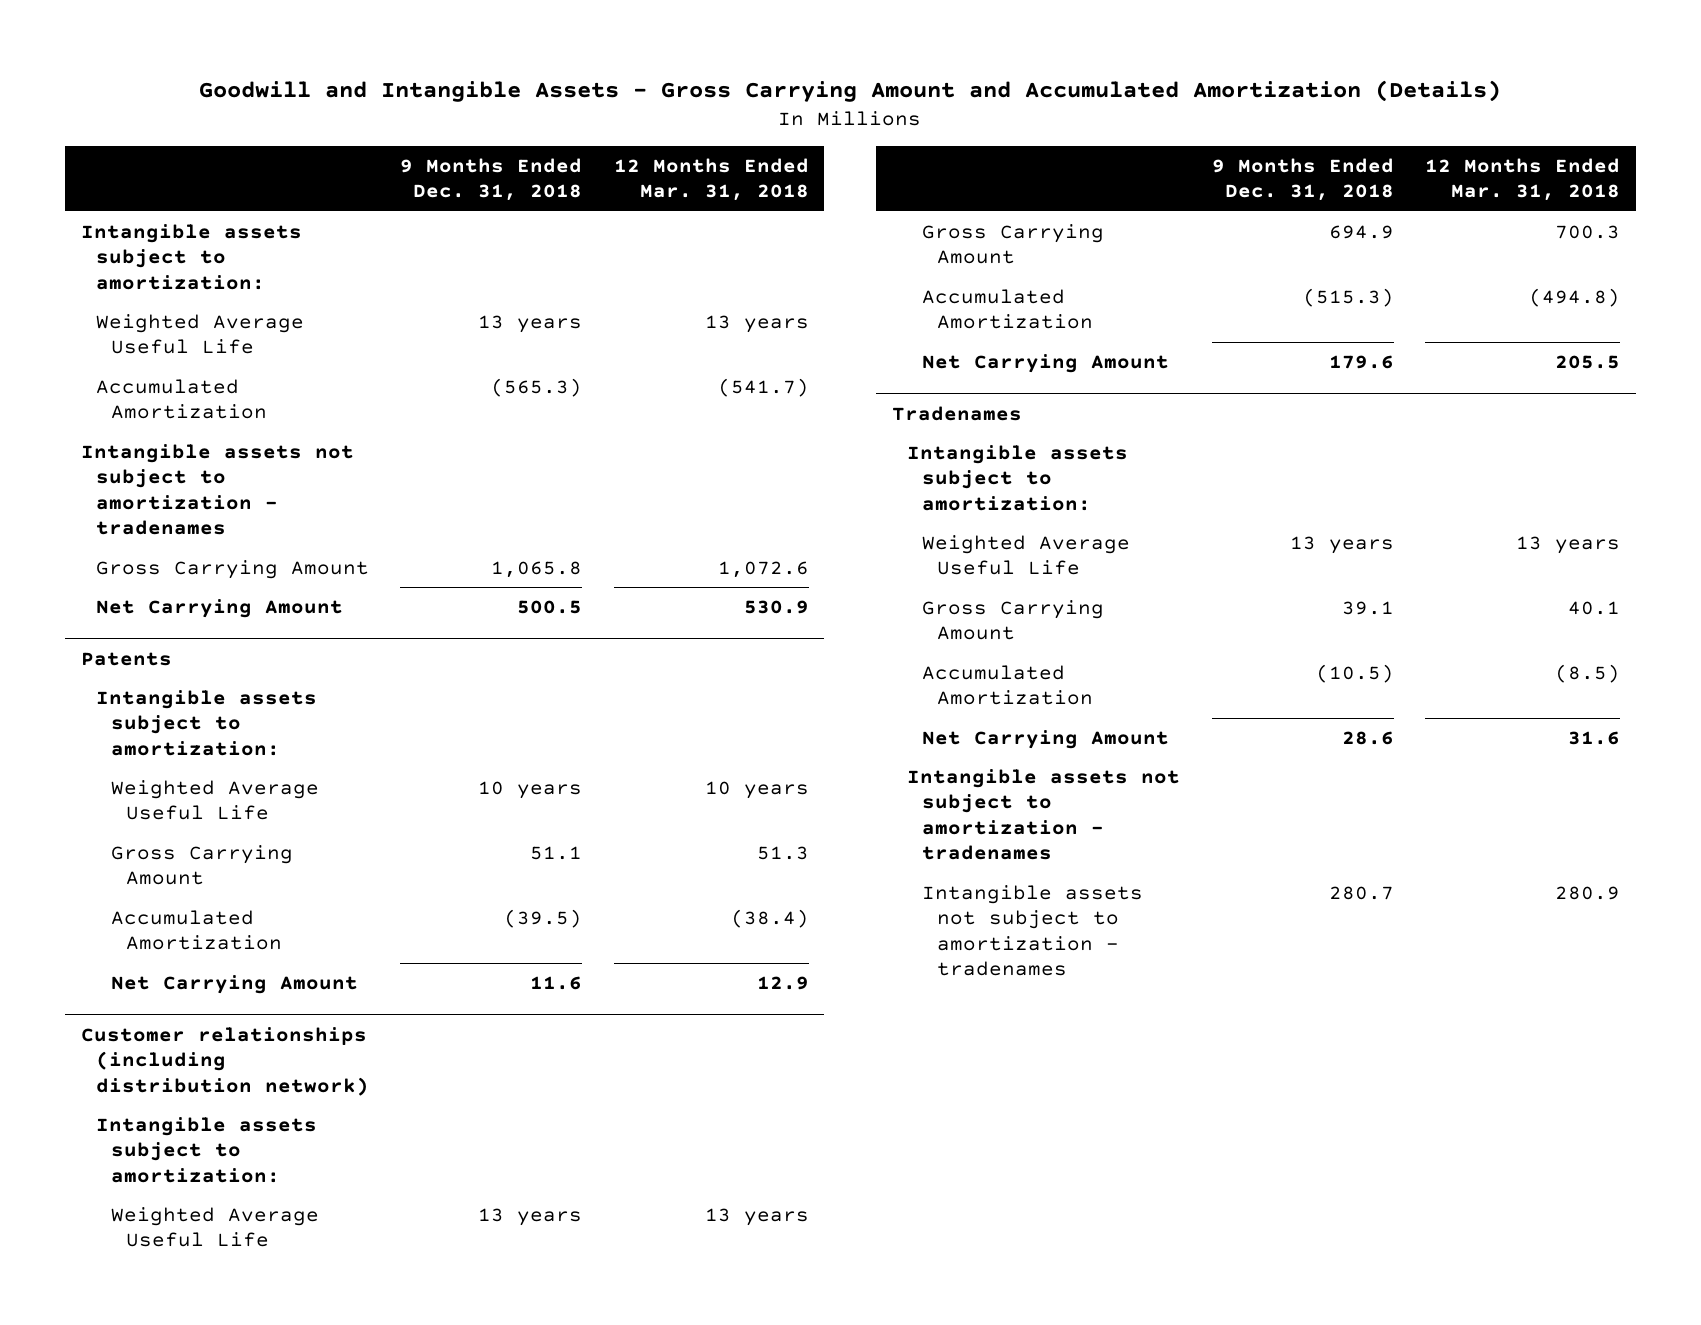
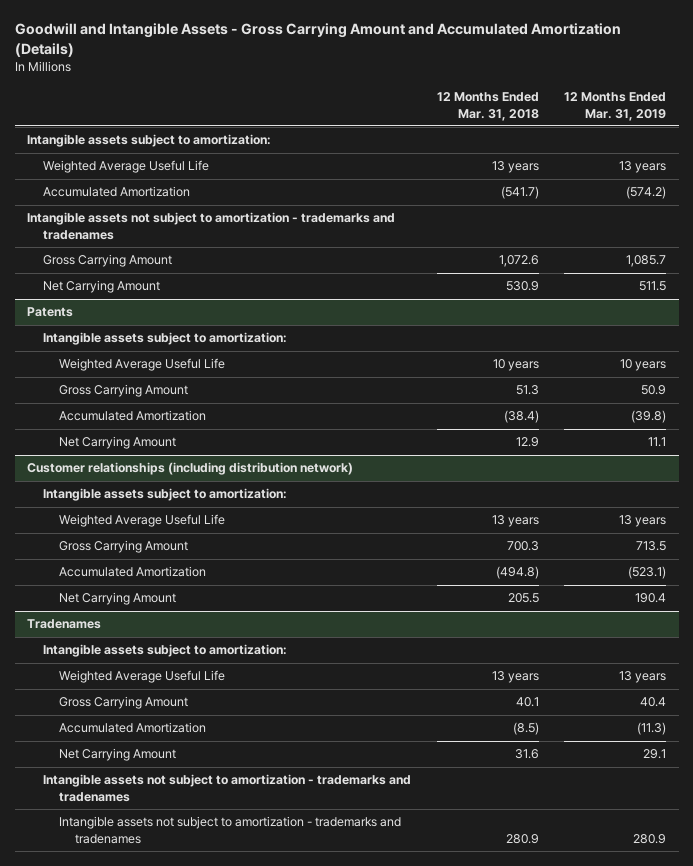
[400,157,583,202] 9 Months Ended Dec. 31, 2018 -> none
none -> [564,92,667,121] 12 Months Ended Mar. 31, 2019
[80,443,354,536] Intangible assets not subject to amortization - tradenames -> [27,212,396,240] Intangible assets not subject to amortization - trademarks and tradenames
[907,768,1181,861] Intangible assets not subject to amortization - tradenames -> [43,774,412,802] Intangible assets not subject to amortization - trademarks and tradenames
[922,884,1144,977] Intangible assets not subject to amortization - tradenames -> [59,816,402,844] Intangible assets not subject to amortization - trademarks and tradenames

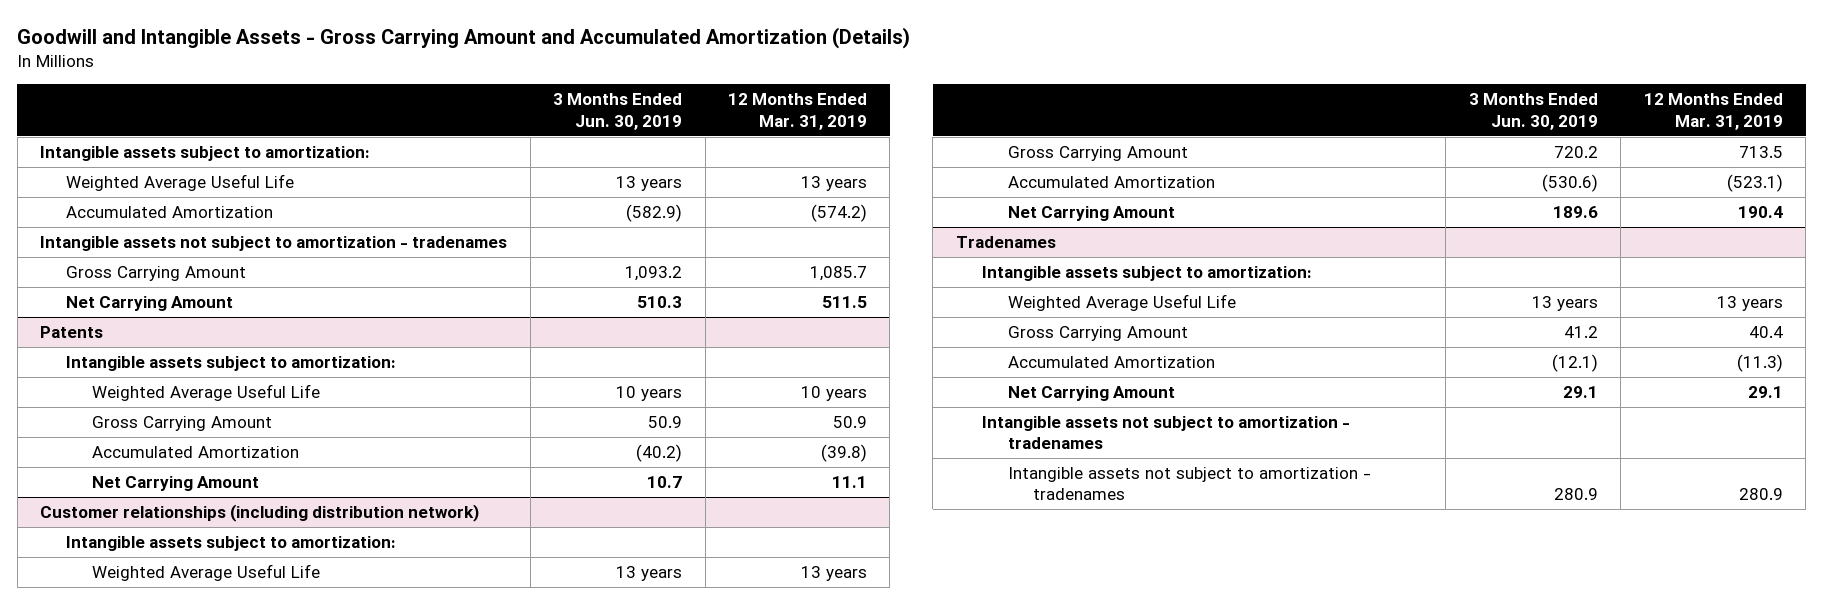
[436,92,539,121] 12 Months Ended Mar. 31, 2018 -> none
none -> [553,93,683,130] 3 Months Ended Jun. 30, 2019
[27,212,396,240] Intangible assets not subject to amortization - trademarks and tradenames -> [40,236,508,252] Intangible assets not subject to amortization - tradenames
[43,774,412,802] Intangible assets not subject to amortization - trademarks and tradenames -> [981,416,1350,450] Intangible assets not subject to amortization - tradenames
[59,816,402,844] Intangible assets not subject to amortization - trademarks and tradenames -> [1007,467,1371,501] Intangible assets not subject to amortization - tradenames

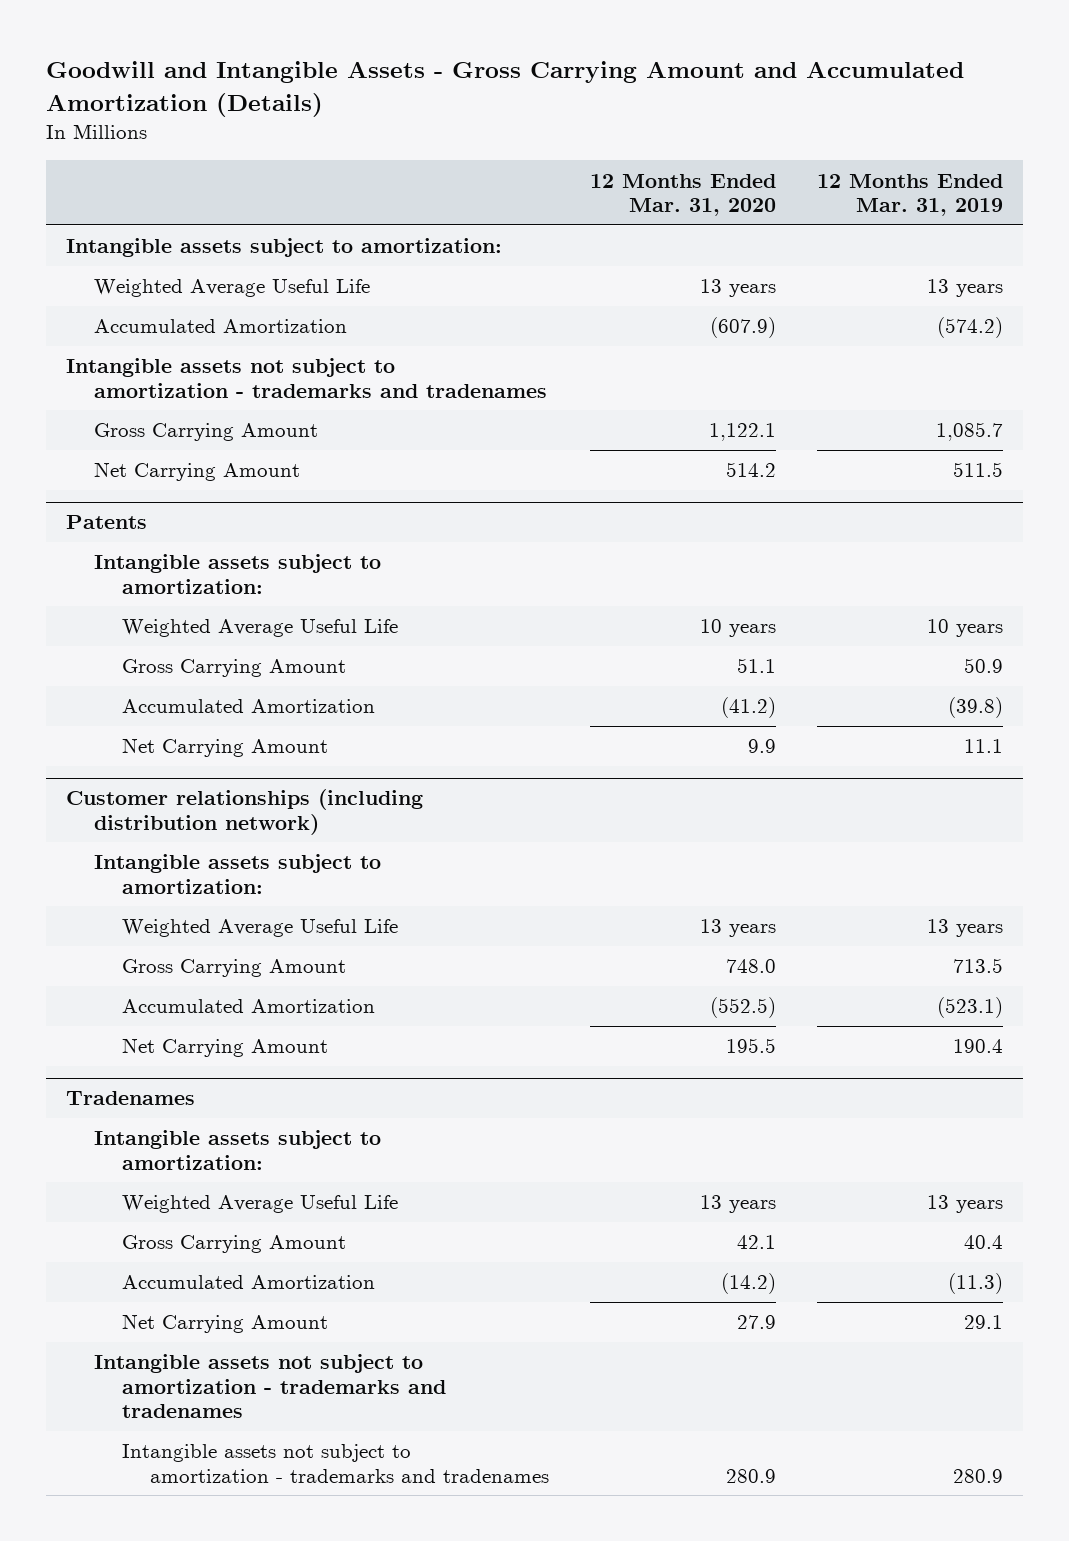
[553,93,683,130] 3 Months Ended Jun. 30, 2019 -> none
none -> [589,173,776,216] 12 Months Ended Mar. 31, 2020
[40,236,508,252] Intangible assets not subject to amortization - tradenames -> [66,358,548,398] Intangible assets not subject to amortization - trademarks and tradenames
[981,416,1350,450] Intangible assets not subject to amortization - tradenames -> [94,1354,447,1418] Intangible assets not subject to amortization - trademarks and tradenames
[1007,467,1371,501] Intangible assets not subject to amortization - tradenames -> [122,1444,550,1483] Intangible assets not subject to amortization - trademarks and tradenames

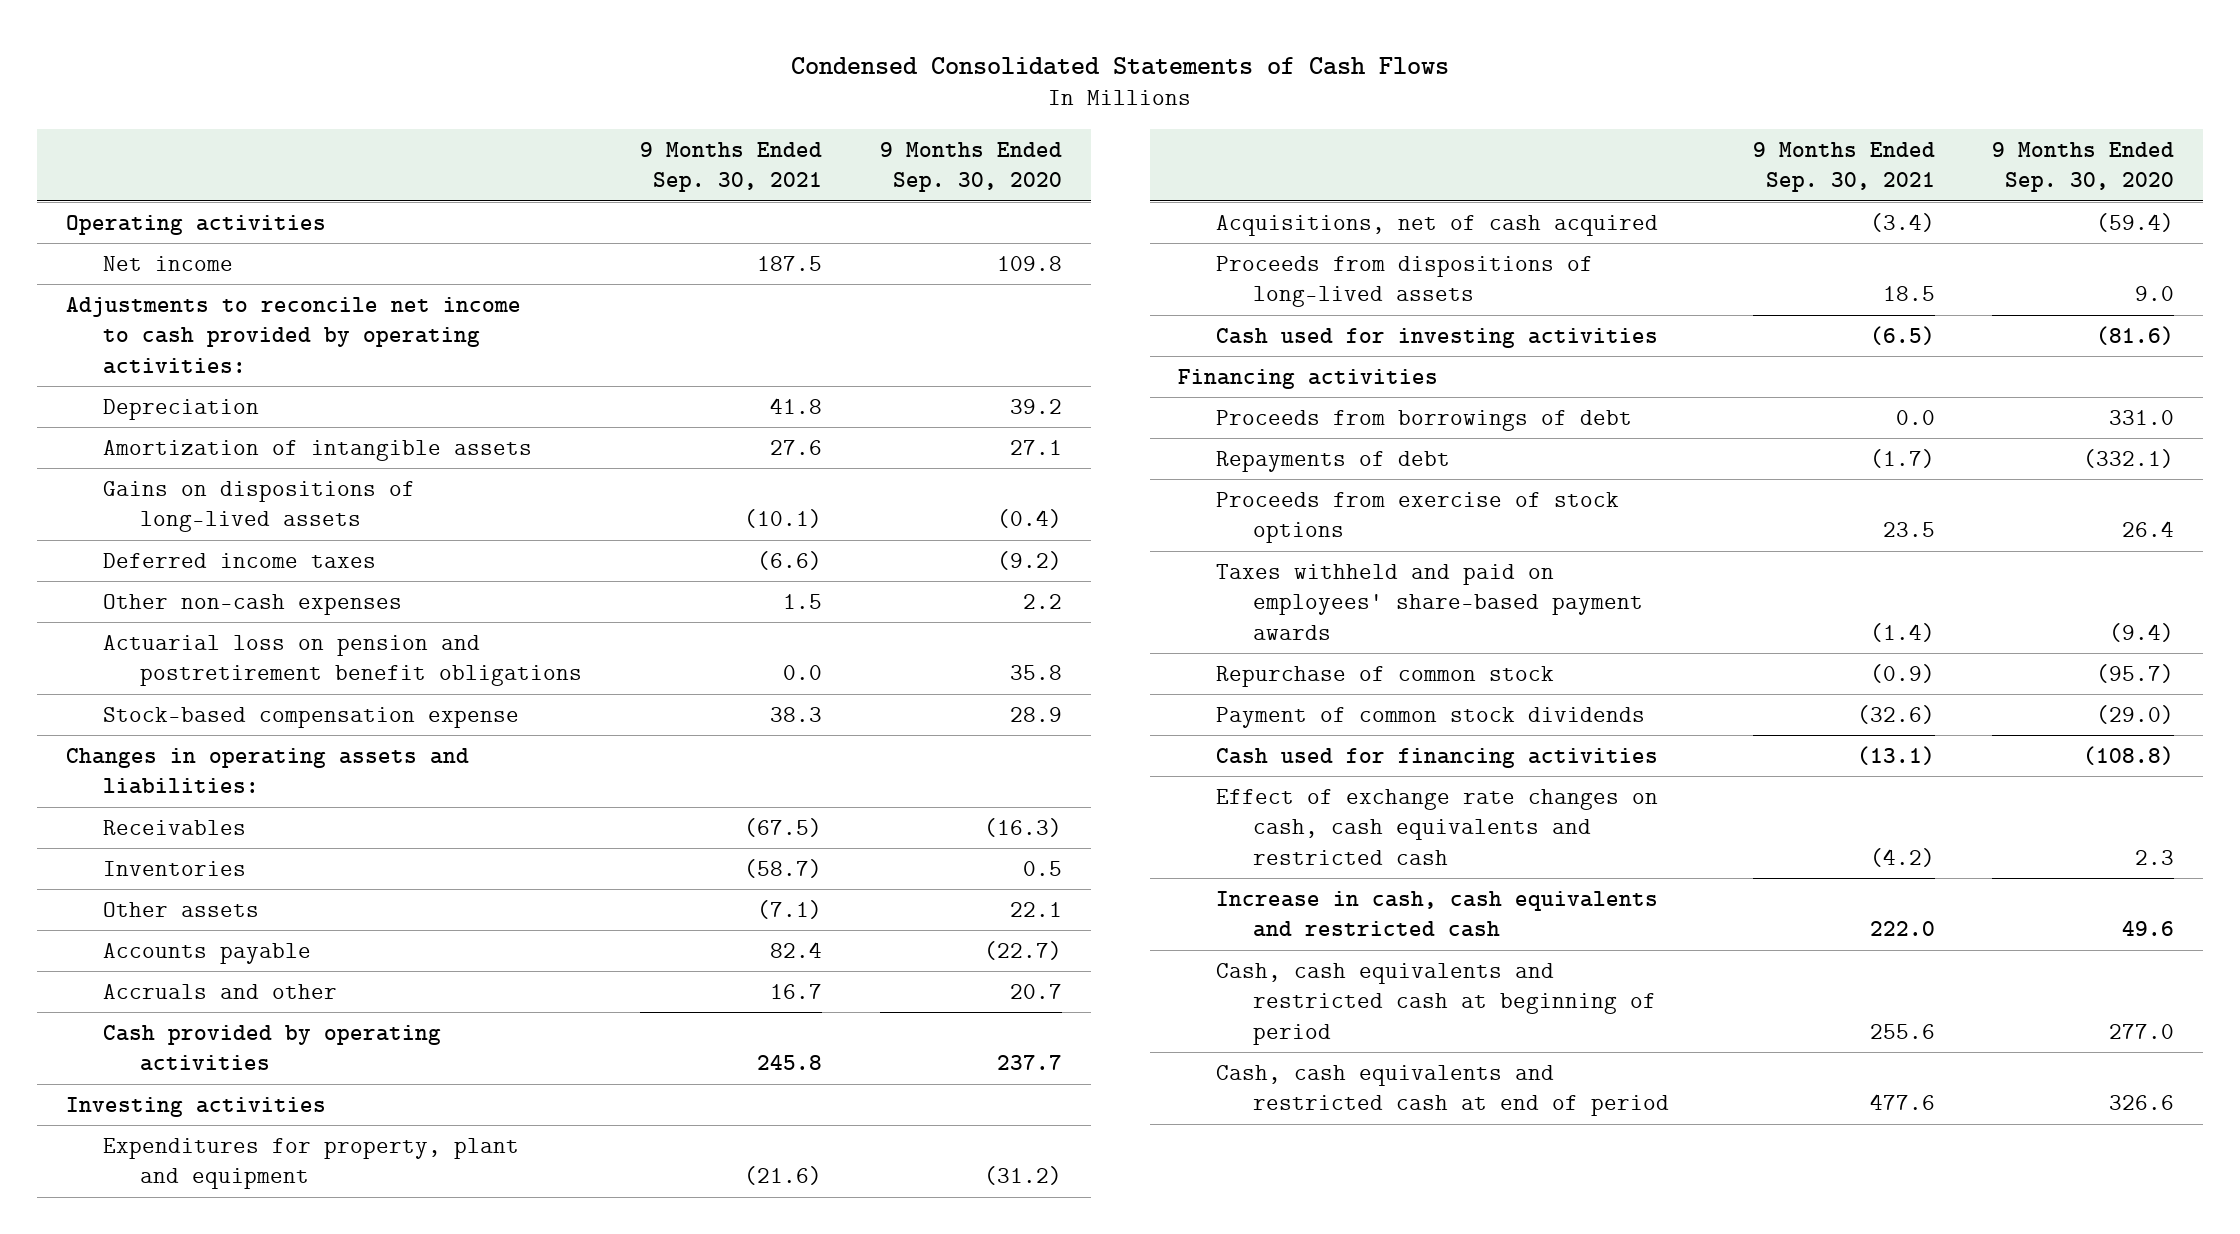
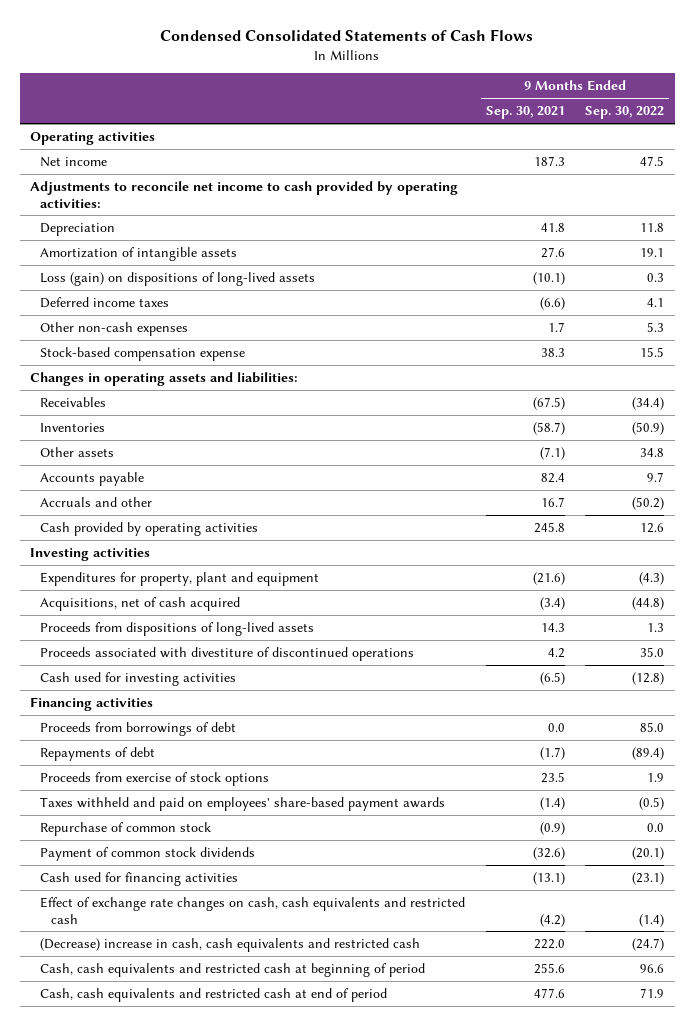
[879,141,1062,193] 9 Months Ended Sep. 30, 2020 -> none
none -> [585,106,665,120] Sep. 30, 2022
[756,255,822,271] 187.5 -> [533,155,565,166] 187.3
[102,480,415,533] Gains on dispositions of long-lived assets -> [40,271,316,286] Loss (gain) on dispositions of long-lived assets
[102,634,583,687] Actuarial loss on pension and postretirement benefit obligations -> none
[782,593,822,609] 1.5 -> [547,321,565,332] 1.7
[1882,286,1935,302] 18.5 -> [540,622,565,632] 14.3
none -> [40,646,415,661] Proceeds associated with divestiture of discontinued operations
[1215,890,1658,938] Increase in cash, cash equivalents and restricted cash -> [40,937,421,952] (Decrease) increase in cash, cash equivalents and restricted cash

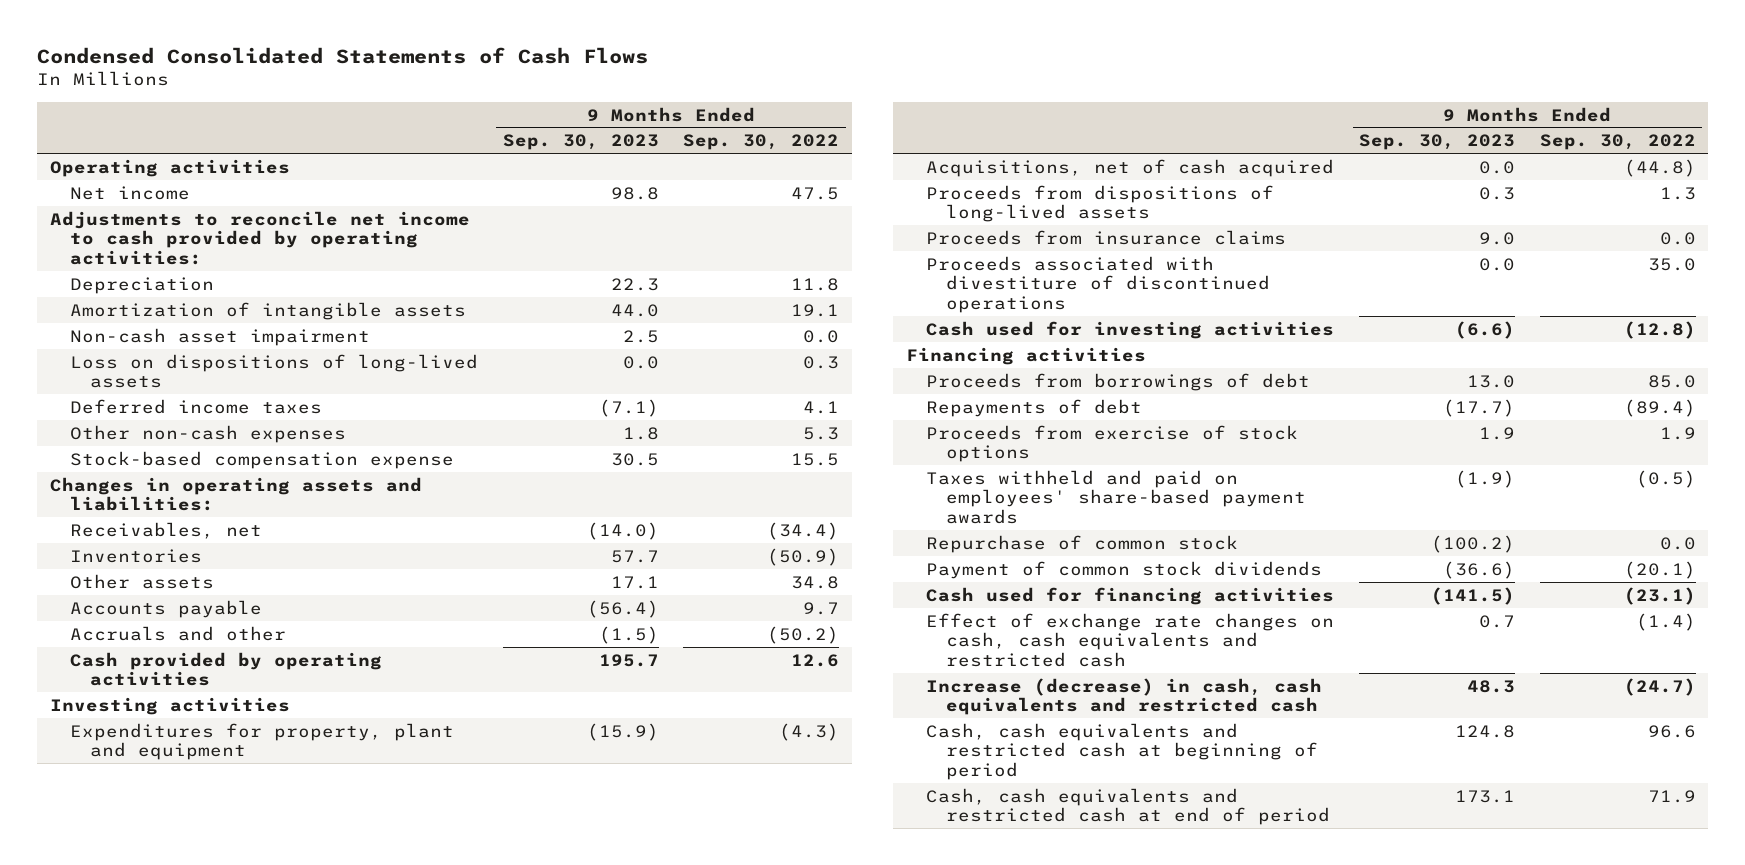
[485,106,565,120] Sep. 30, 2021 -> none
none -> [502,134,659,151] Sep. 30, 2023
none -> [69,327,370,346] Non-cash asset impairment
[40,271,316,286] Loss (gain) on dispositions of long-lived assets -> [69,353,478,389] Loss on dispositions of long-lived assets
[40,396,107,407] Receivables -> [69,521,262,539] Receivables, net
none -> [926,229,1287,245] Proceeds from insurance claims
[40,937,421,952] (Decrease) increase in cash, cash equivalents and restricted cash -> [926,677,1323,716] Increase (decrease) in cash, cash equivalents and restricted cash

